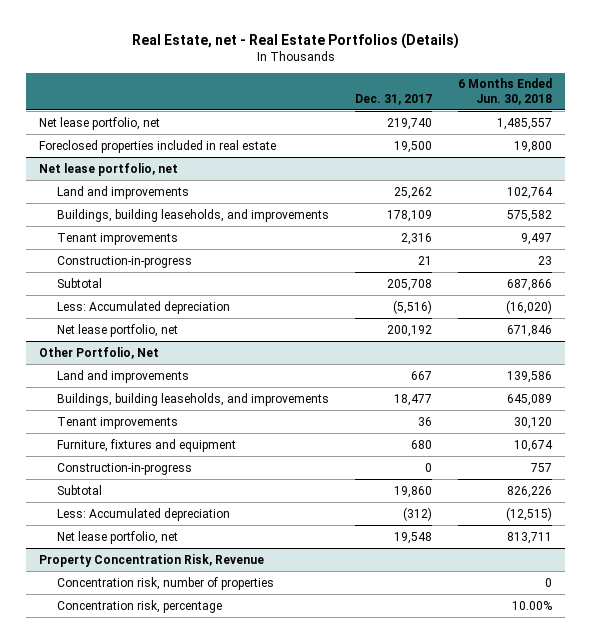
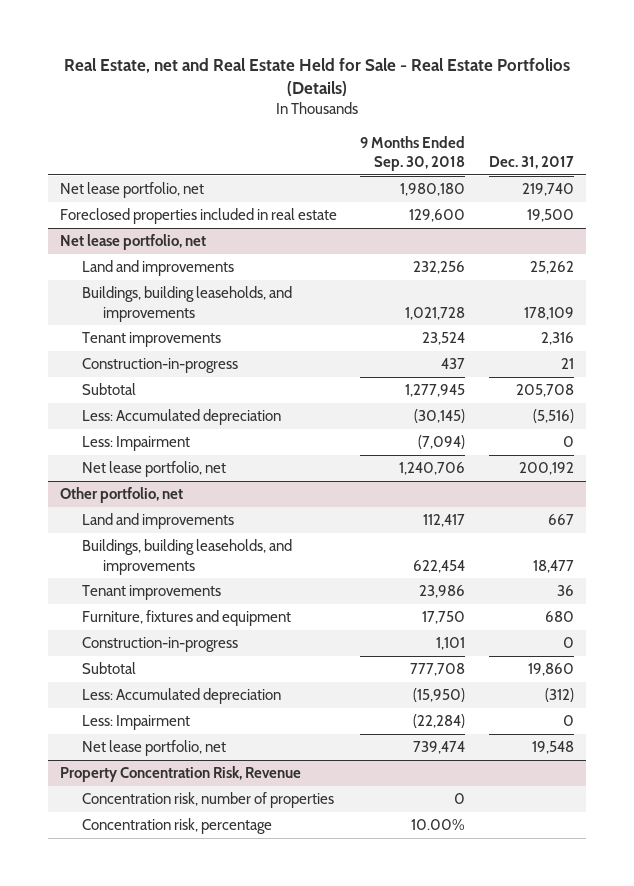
[131,32,459,49] Real Estate, net - Real Estate Portfolios (Details) -> [63,58,570,97] Real Estate, net and Real Estate Held for Sale - Real Estate Portfolios (Details)
[458,78,553,105] 6 Months Ended Jun. 30, 2018 -> none
none -> [360,135,466,171] 9 Months Ended Sep. 30, 2018
none -> [81,436,190,452] Less: Impairment
[39,346,160,359] Other Portfolio, Net -> [59,487,183,504] Other portfolio, net
none -> [81,715,190,731] Less: Impairment

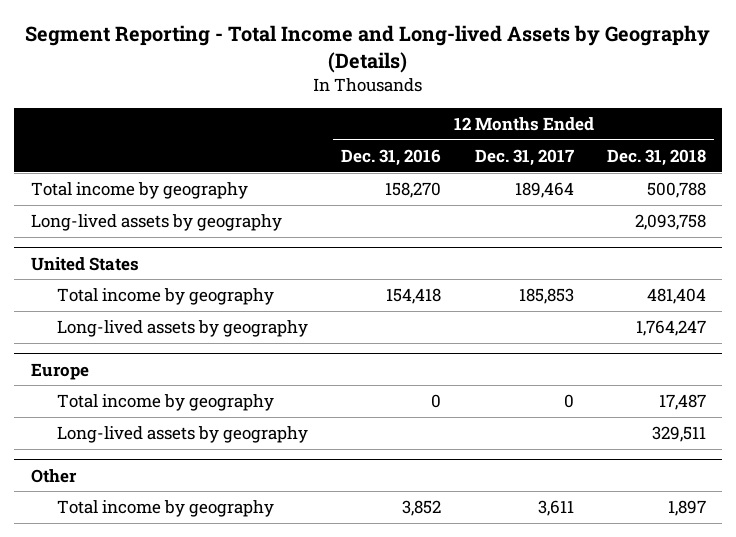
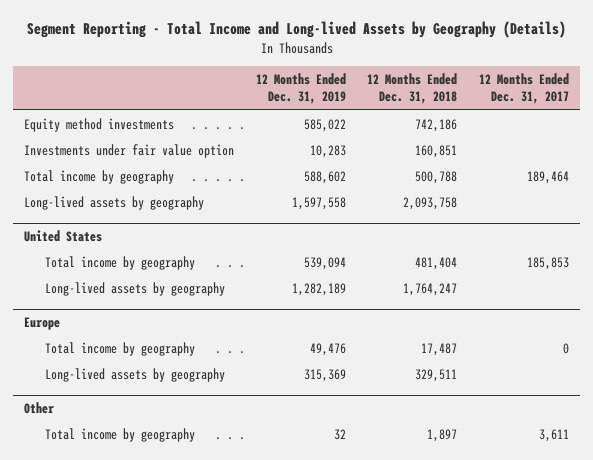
[341,148,442,166] Dec. 31, 2016 -> none
none -> [255,73,346,105] 12 Months Ended Dec. 31, 2019
none -> [24,117,175,132] Equity method investments
none -> [24,143,235,158] Investments under fair value option

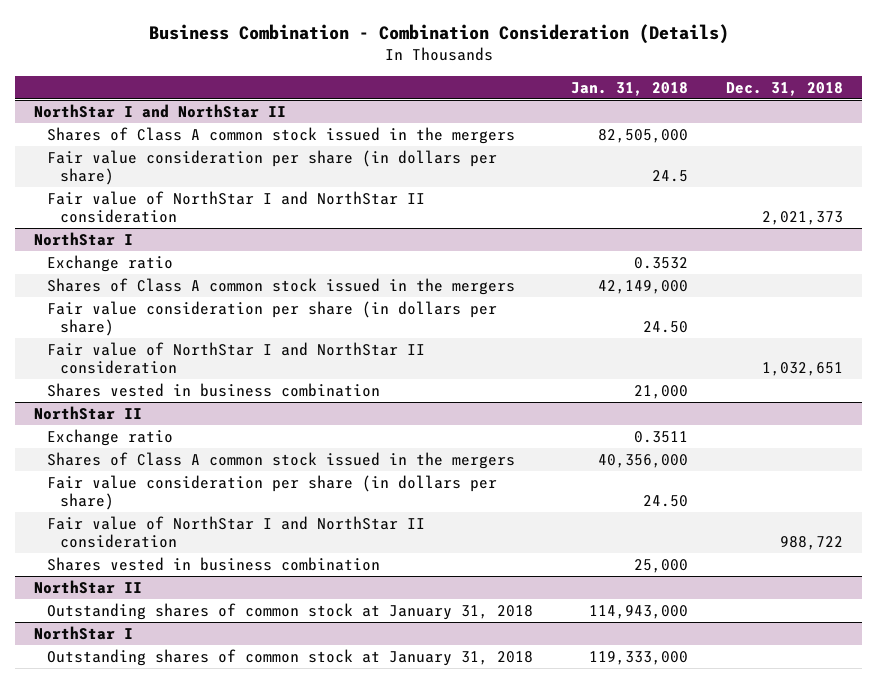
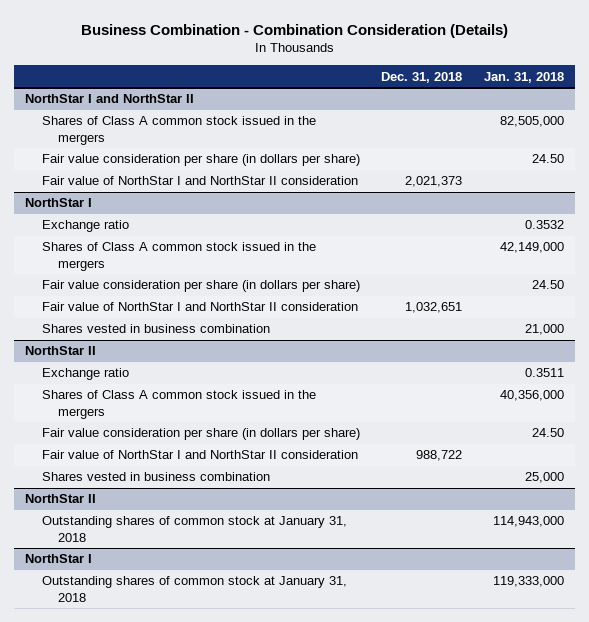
[652,170,689,183] 24.5 -> [532,154,565,164] 24.50

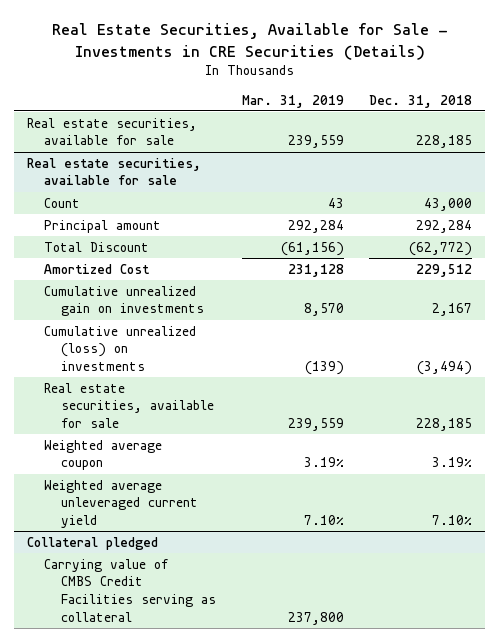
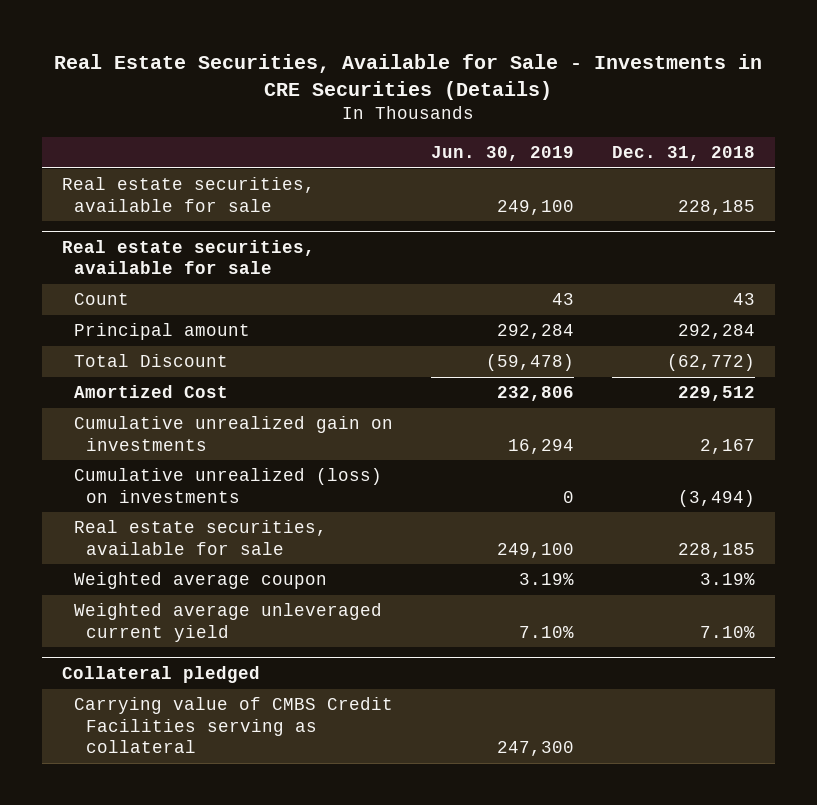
[241,94,344,108] Mar. 31, 2019 -> none
none -> [431,145,575,161] Jun. 30, 2019
[424,197,473,211] 43,000 -> [733,293,756,306] 43

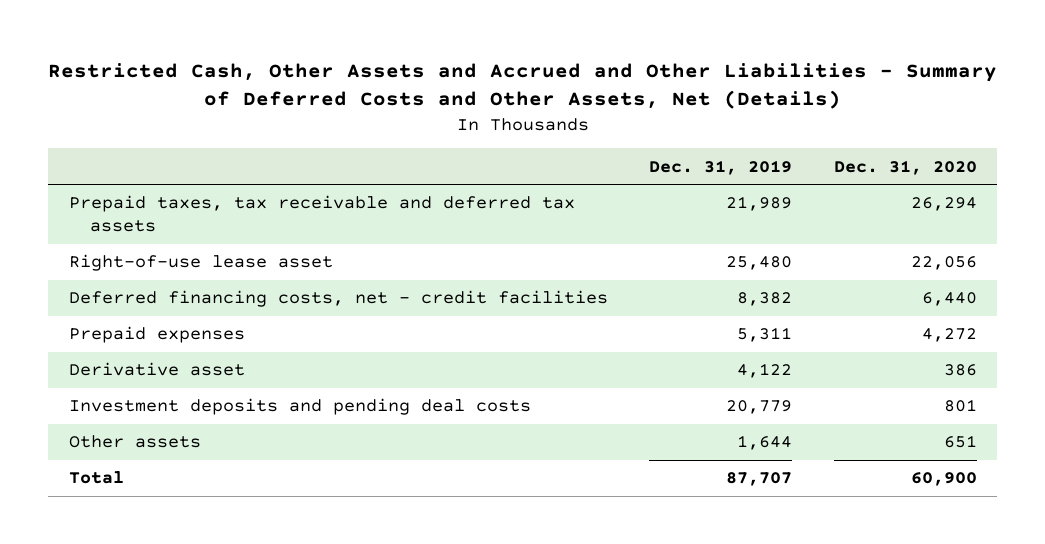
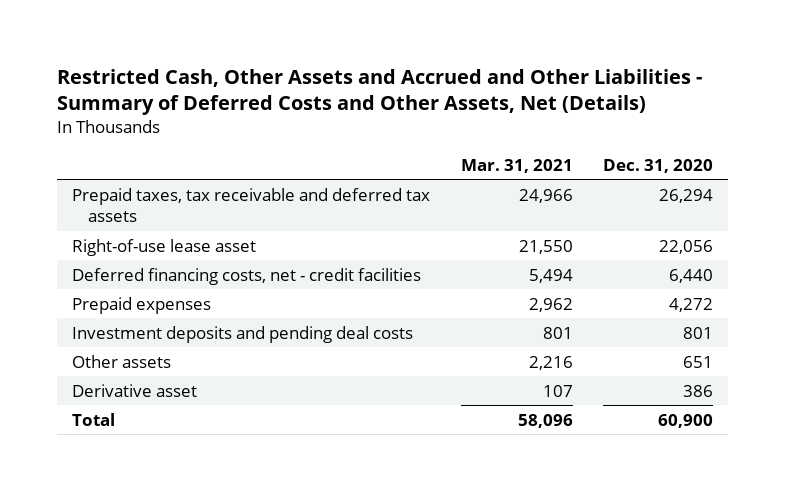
[649,159,793,175] Dec. 31, 2019 -> none
none -> [460,158,573,173] Mar. 31, 2021
[68,362,245,377] Derivative asset -> [72,383,198,397] Derivative asset

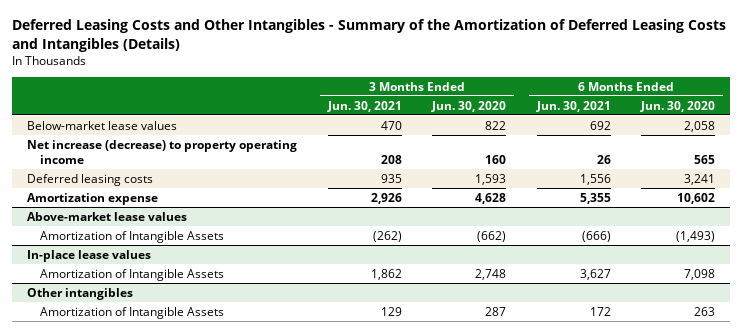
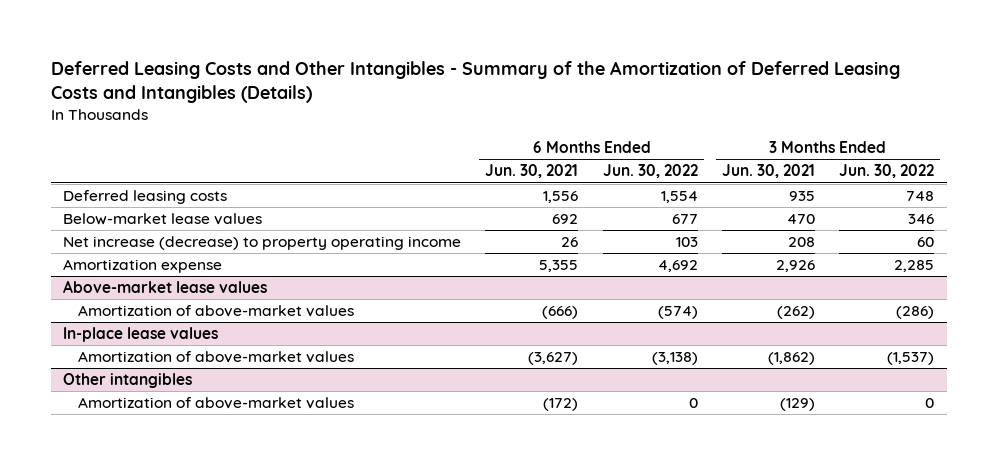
[431,100,507,112] Jun. 30, 2020 -> none
[640,100,716,112] Jun. 30, 2020 -> none
none -> [602,164,698,179] Jun. 30, 2022
none -> [839,164,935,179] Jun. 30, 2022
[27,173,154,186] Deferred leasing costs -> [63,190,228,205] Deferred leasing costs
[39,230,224,243] Amortization of Intangible Assets -> [78,305,355,318] Amortization of above-market values
[39,268,224,281] Amortization of Intangible Assets -> [78,351,355,364] Amortization of above-market values
[370,268,402,280] 1,862 -> [768,352,816,366] (1,862)
[579,268,611,280] 3,627 -> [528,352,579,366] (3,627)
[39,306,224,319] Amortization of Intangible Assets -> [78,397,355,410] Amortization of above-market values
[380,306,402,316] 129 -> [780,398,816,412] (129)
[589,306,611,316] 172 -> [543,398,579,412] (172)

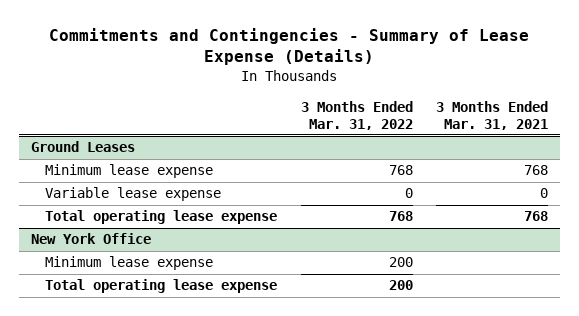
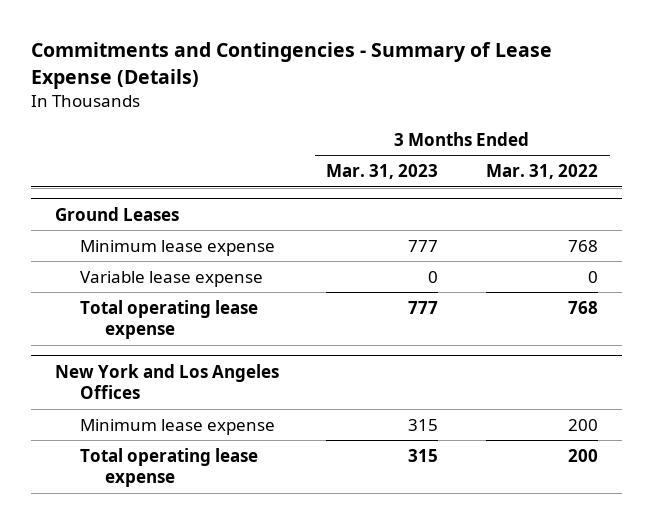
[436,100,549,130] 3 Months Ended Mar. 31, 2021 -> none
none -> [326,164,439,180] Mar. 31, 2023
[30,233,151,245] New York Office -> [54,363,279,400] New York and Los Angeles Offices

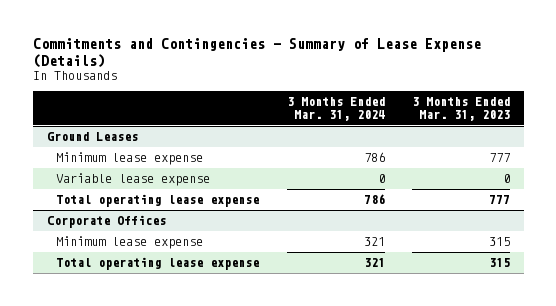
[486,164,599,180] Mar. 31, 2022 -> none
none -> [286,96,385,122] 3 Months Ended Mar. 31, 2024
[54,363,279,400] New York and Los Angeles Offices -> [46,215,166,229] Corporate Offices

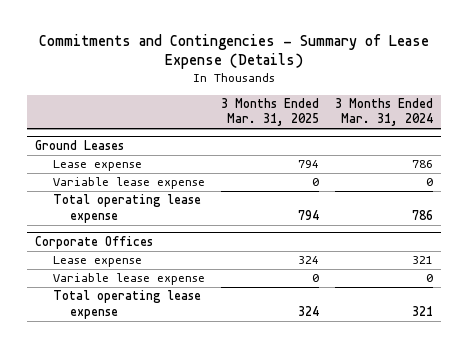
[411,96,510,122] 3 Months Ended Mar. 31, 2023 -> none
none -> [220,98,319,127] 3 Months Ended Mar. 31, 2025
[56,152,204,166] Minimum lease expense -> [52,160,142,172] Lease expense
[56,236,204,250] Minimum lease expense -> [52,256,142,268] Lease expense
none -> [52,273,205,286] Variable lease expense

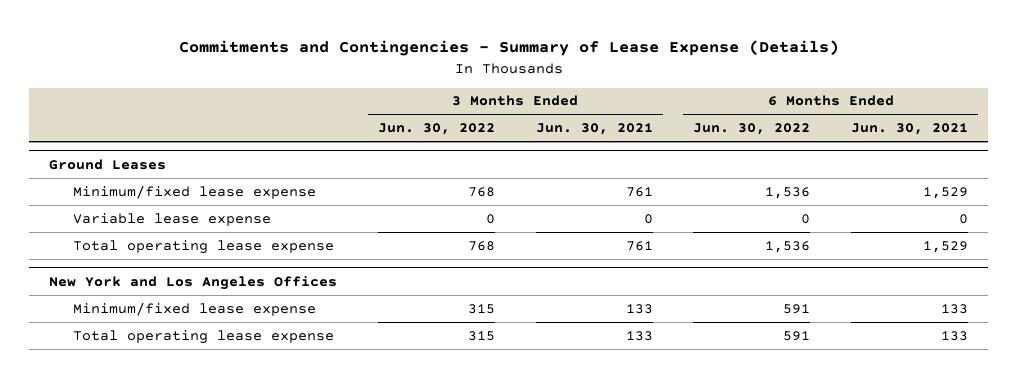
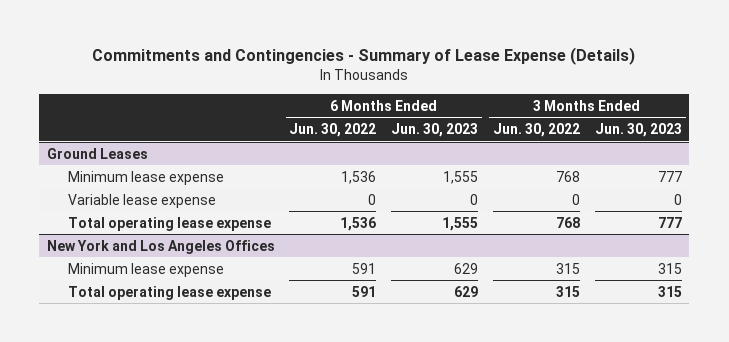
[535,123,653,136] Jun. 30, 2021 -> none
[850,123,968,136] Jun. 30, 2021 -> none
none -> [391,123,479,138] Jun. 30, 2023
none -> [594,123,682,138] Jun. 30, 2023
[73,184,317,199] Minimum/fixed lease expense -> [67,170,224,185] Minimum lease expense
[73,301,317,316] Minimum/fixed lease expense -> [67,262,224,277] Minimum lease expense

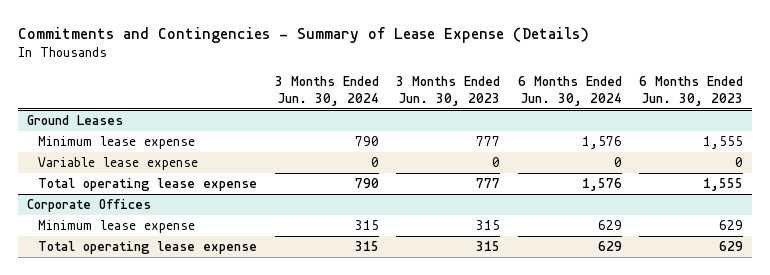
[289,123,377,138] Jun. 30, 2022 -> none
[493,123,581,138] Jun. 30, 2022 -> none
none -> [274,75,379,106] 3 Months Ended Jun. 30, 2024
none -> [517,75,622,106] 6 Months Ended Jun. 30, 2024
[46,239,275,254] New York and Los Angeles Offices -> [27,199,152,213] Corporate Offices

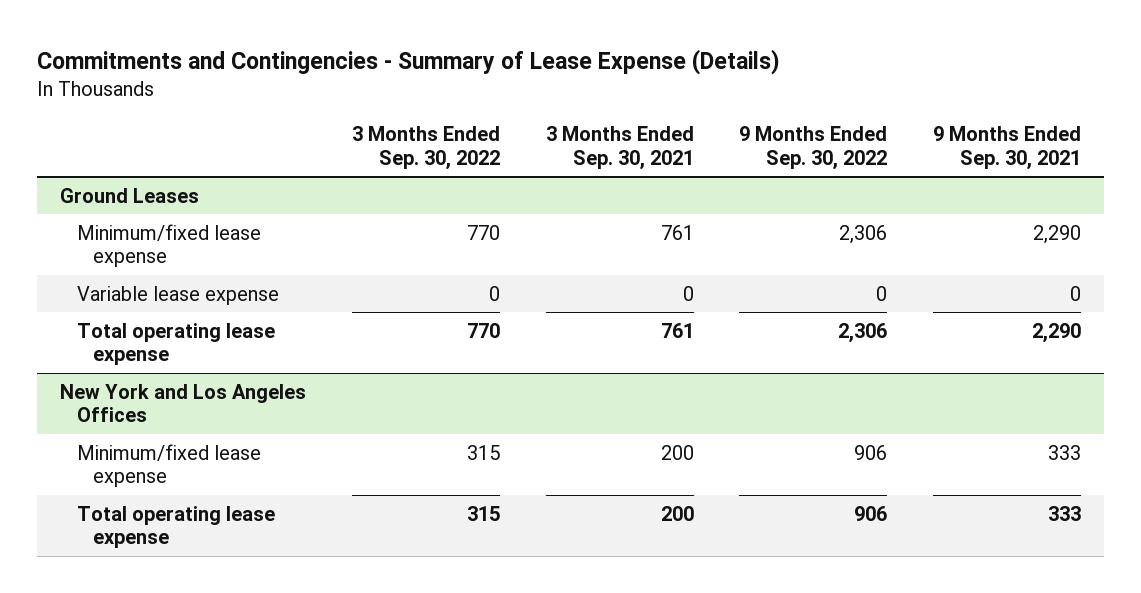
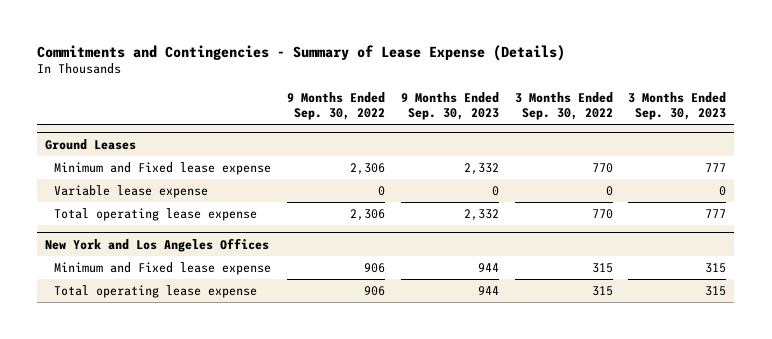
[545,126,694,171] 3 Months Ended Sep. 30, 2021 -> none
[933,126,1082,171] 9 Months Ended Sep. 30, 2021 -> none
none -> [400,91,499,120] 9 Months Ended Sep. 30, 2023
none -> [628,91,727,120] 3 Months Ended Sep. 30, 2023
[76,223,261,268] Minimum/fixed lease expense -> [54,161,272,175] Minimum and Fixed lease expense
[76,443,261,488] Minimum/fixed lease expense -> [54,261,272,275] Minimum and Fixed lease expense

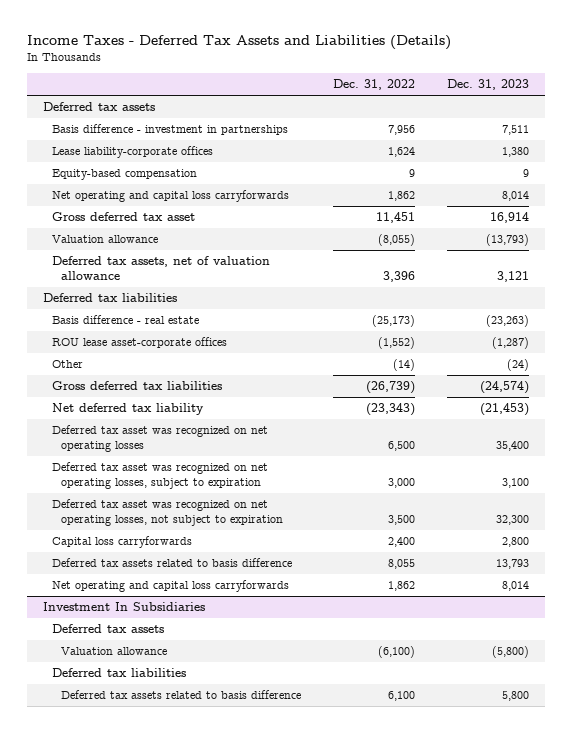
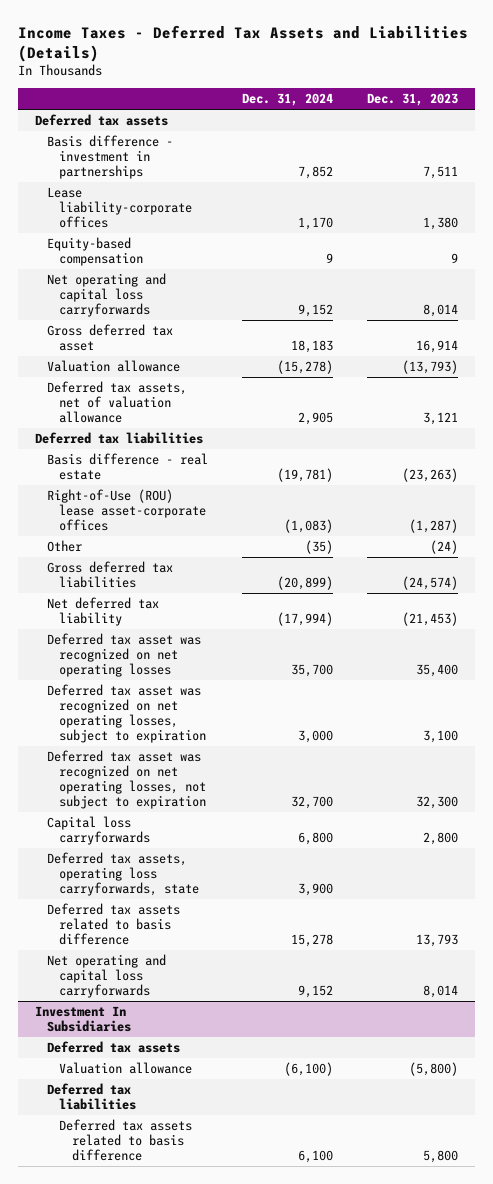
[333,79,416,91] Dec. 31, 2022 -> none
none -> [241,93,333,107] Dec. 31, 2024
[52,337,228,349] ROU lease asset-corporate offices -> [46,488,207,531] Right-of-Use (ROU) lease asset-corporate offices
none -> [46,851,200,896] Deferred tax assets, operating loss carryforwards, state

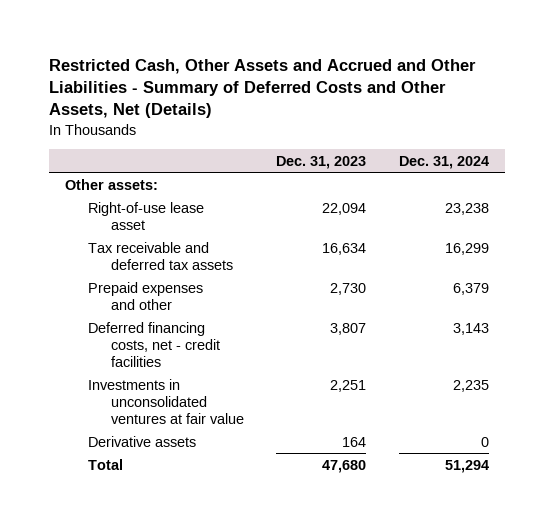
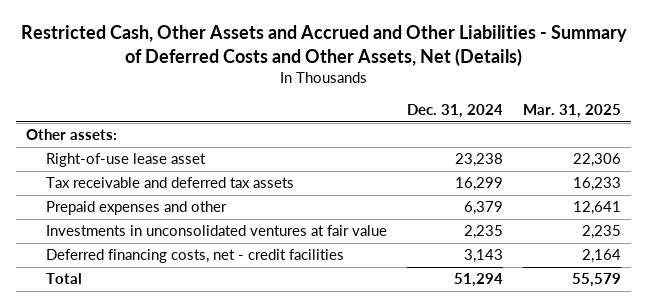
[276,155,367,169] Dec. 31, 2023 -> none
none -> [523,104,622,119] Mar. 31, 2025
[87,435,196,447] Derivative assets -> none
[87,321,220,367] Deferred financing costs, net - credit facilities -> [46,249,345,264] Deferred financing costs, net - credit facilities

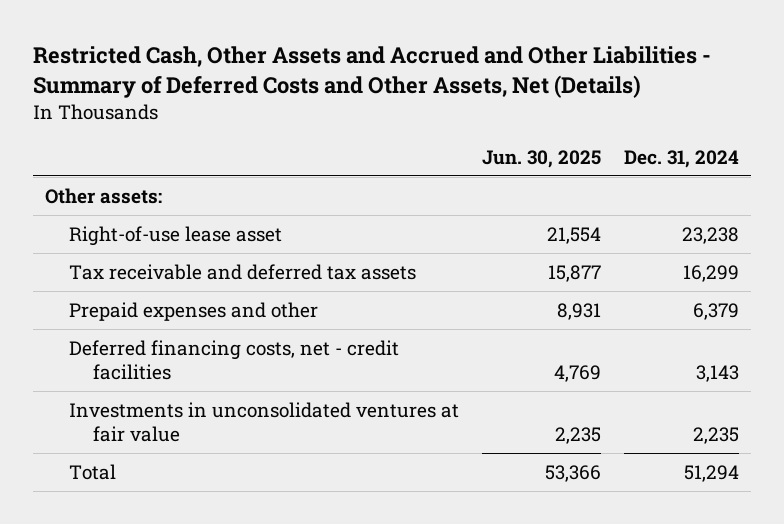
[523,104,622,119] Mar. 31, 2025 -> none
none -> [481,149,601,168] Jun. 30, 2025
[46,225,388,237] Investments in unconsolidated ventures at fair value -> [68,401,459,442] Investments in unconsolidated ventures at fair value

